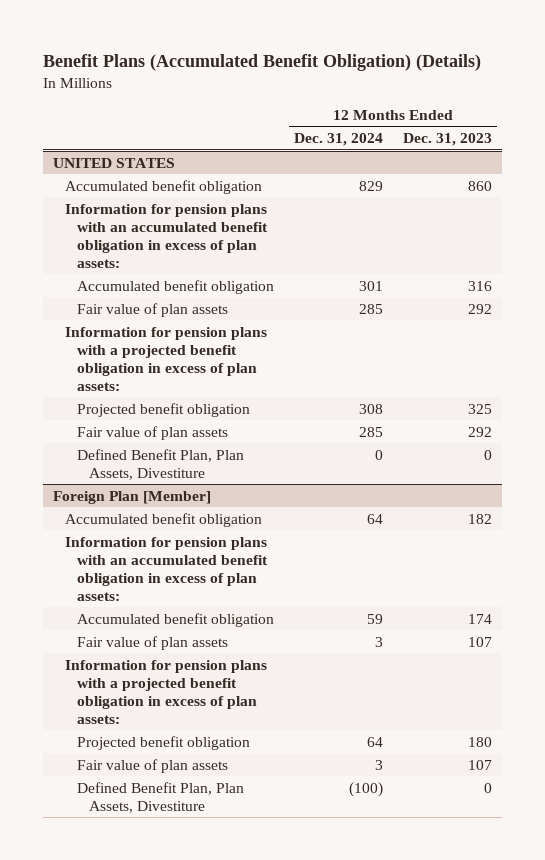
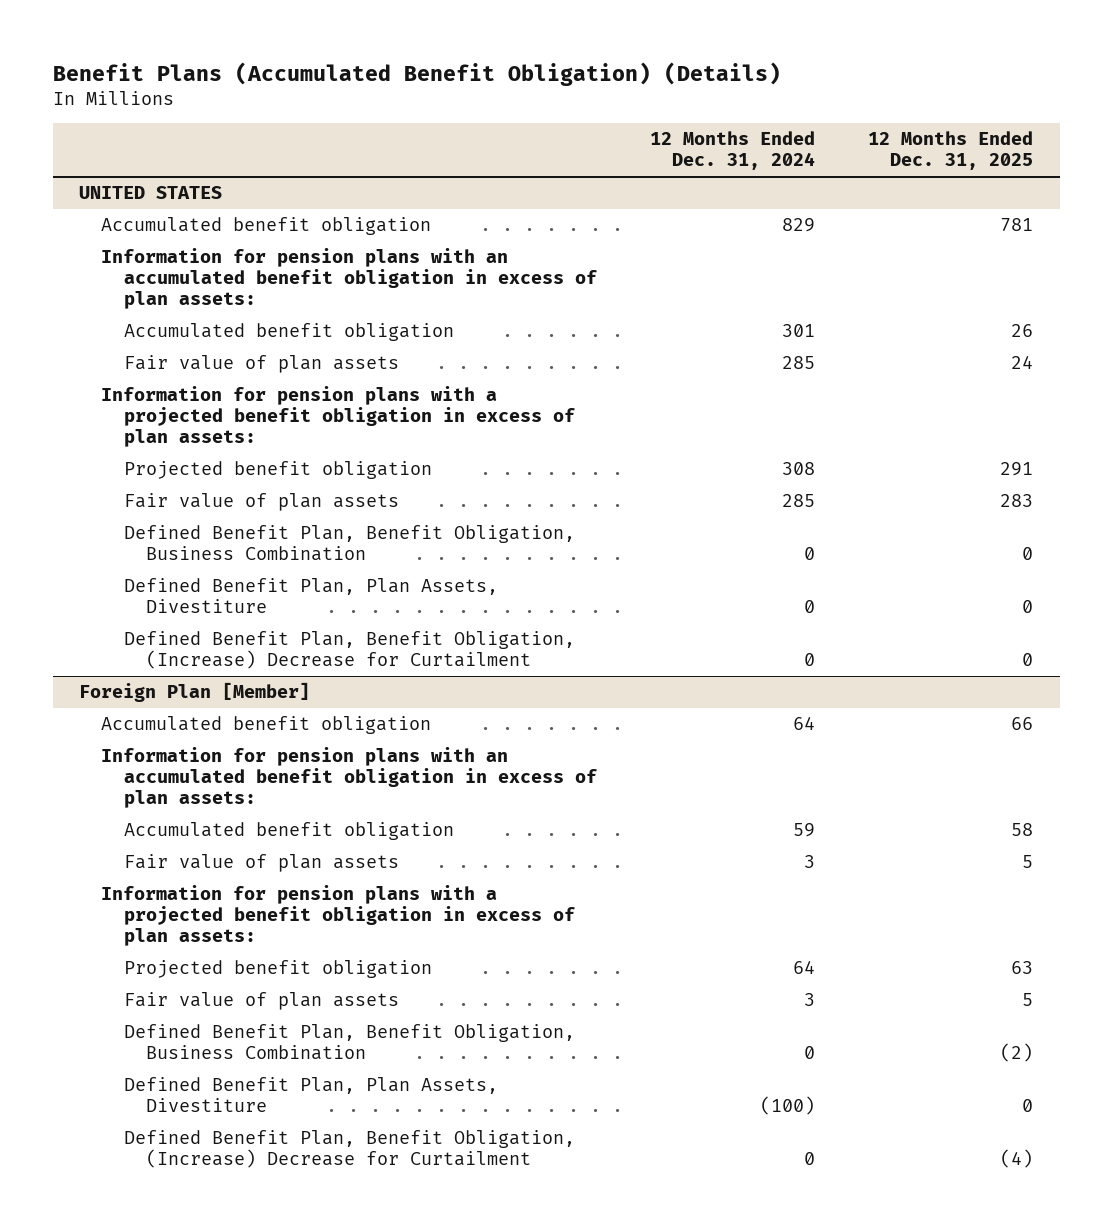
[402,133,492,147] Dec. 31, 2023 -> none
none -> [868,131,1034,171] 12 Months Ended Dec. 31, 2025
none -> [123,525,575,562] Defined Benefit Plan, Benefit Obligation, Business Combination
none -> [123,631,575,670] Defined Benefit Plan, Benefit Obligation, (Increase) Decrease for Curtailment
none -> [123,1024,575,1061] Defined Benefit Plan, Benefit Obligation, Business Combination
none -> [123,1130,575,1169] Defined Benefit Plan, Benefit Obligation, (Increase) Decrease for Curtailment

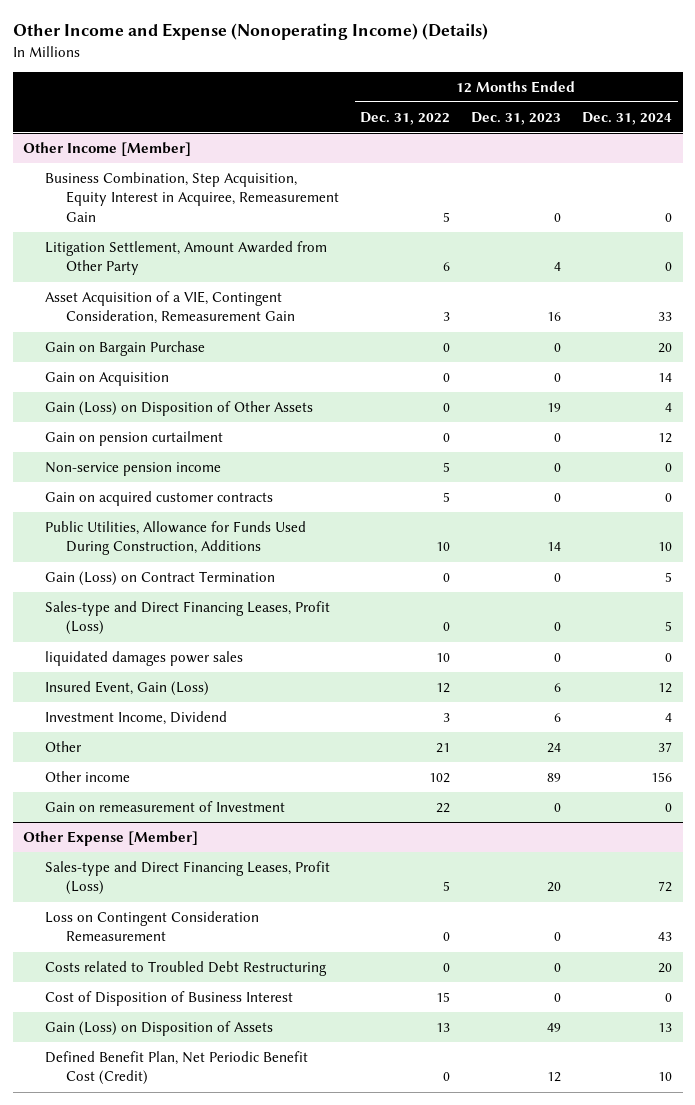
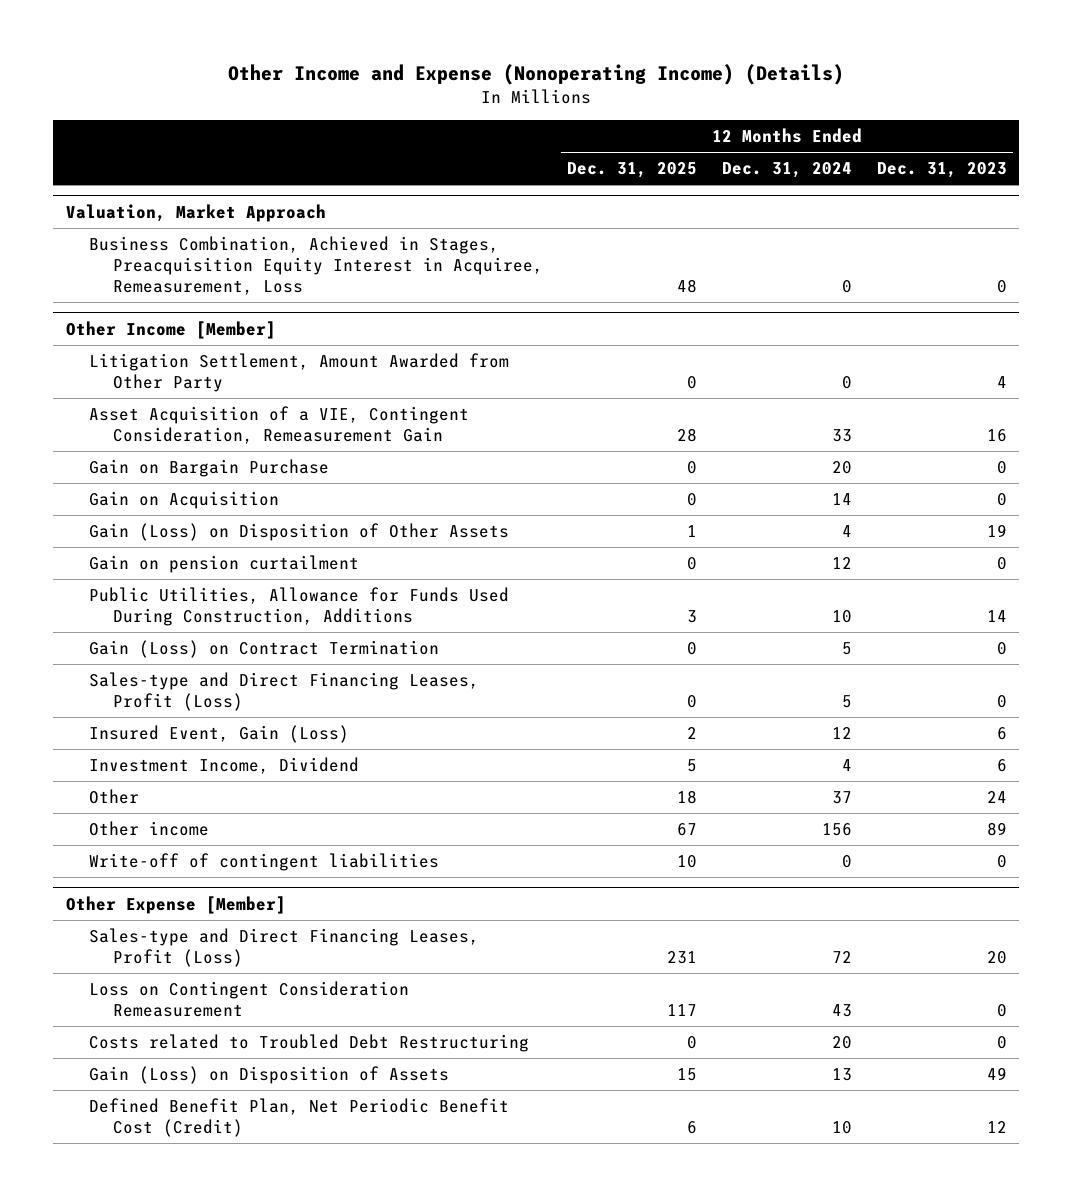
[360,111,451,125] Dec. 31, 2022 -> none
none -> [567,162,698,179] Dec. 31, 2025
none -> [65,203,326,222] Valuation, Market Approach
none -> [89,236,543,296] Business Combination, Achieved in Stages, Preacquisition Equity Interest in Acquiree, Remeasurement, Loss
[44,172,339,222] Business Combination, Step Acquisition, Equity Interest in Acquiree, Remeasurement Gain -> none
[44,462,221,477] Non-service pension income -> none
[44,491,273,507] Gain on acquired customer contracts -> none
[44,651,243,667] liquidated damages power sales -> none
[44,801,285,813] Gain on remeasurement of Investment -> none
none -> [89,853,440,872] Write-off of contingent liabilities
[44,991,293,1007] Cost of Disposition of Business Interest -> none

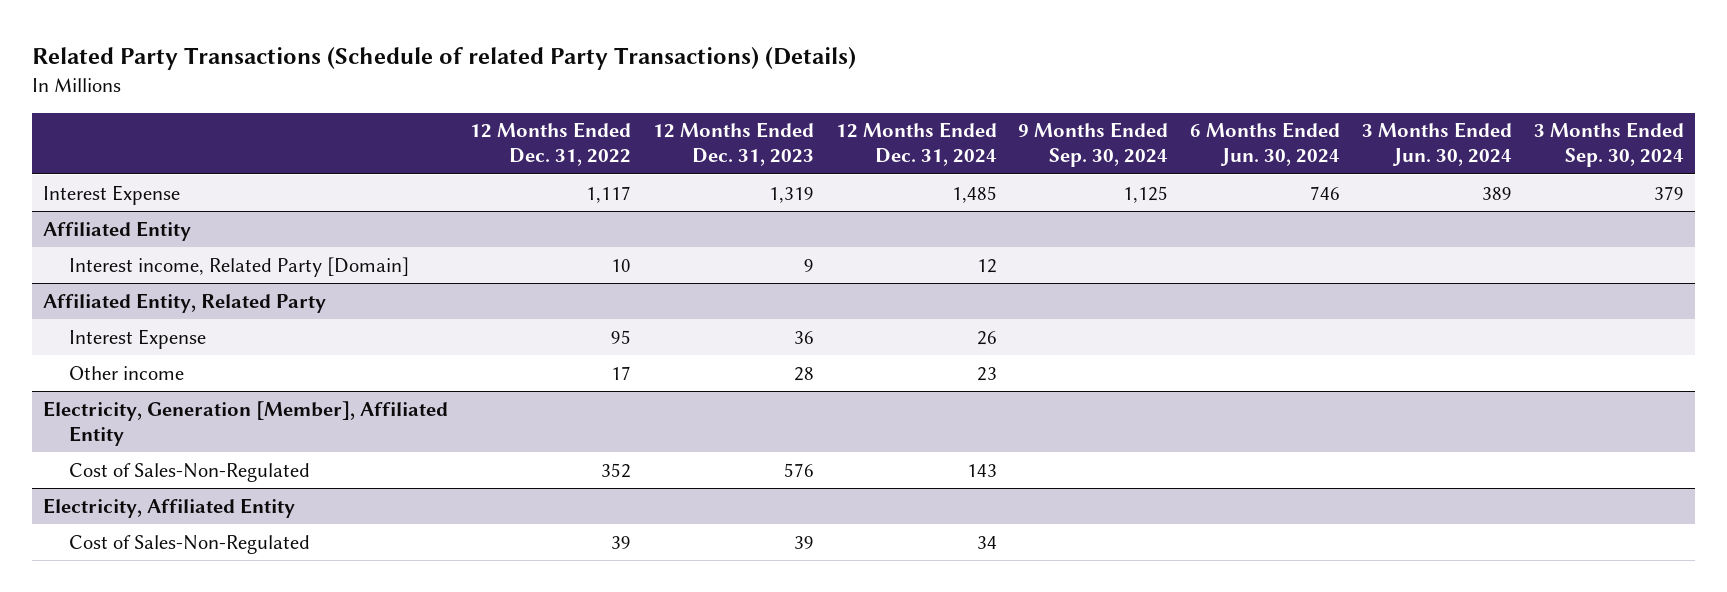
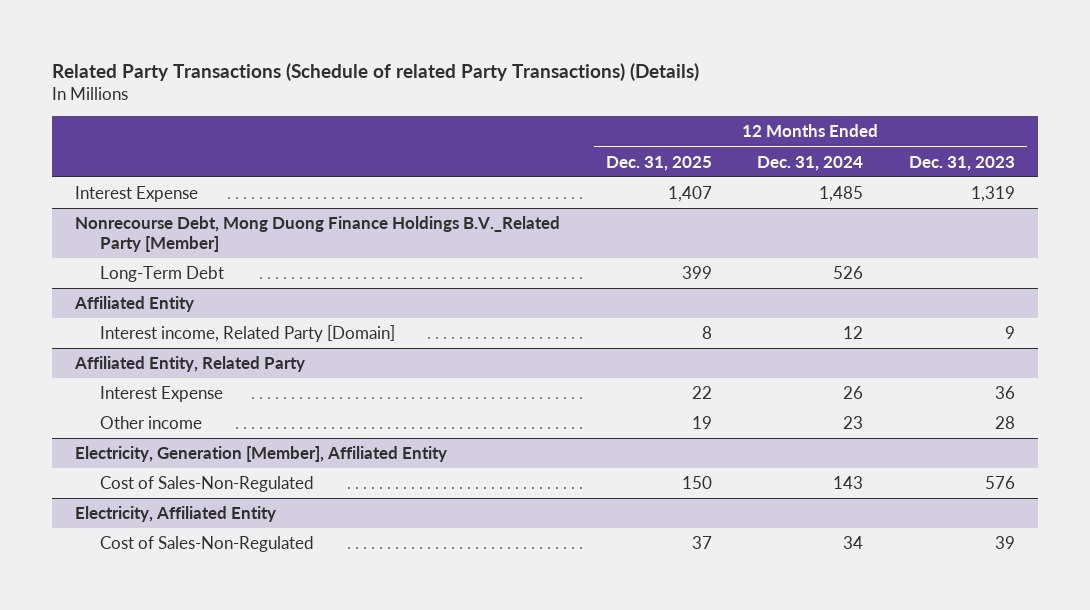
[469,122,631,167] 12 Months Ended Dec. 31, 2022 -> none
[1018,122,1169,168] 9 Months Ended Sep. 30, 2024 -> none
[1190,122,1341,167] 6 Months Ended Jun. 30, 2024 -> none
[1362,122,1513,167] 3 Months Ended Jun. 30, 2024 -> none
[1534,122,1685,168] 3 Months Ended Sep. 30, 2024 -> none
none -> [605,155,712,171] Dec. 31, 2025
none -> [74,216,560,253] Nonrecourse Debt, Mong Duong Finance Holdings B.V._Related Party [Member]
none -> [100,266,225,283] Long-Term Debt

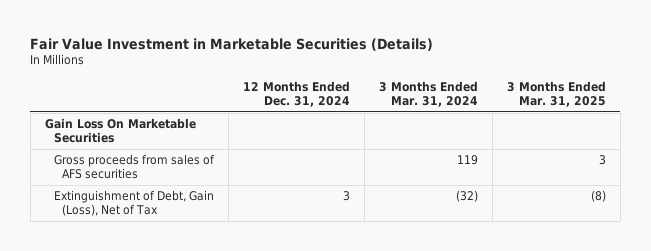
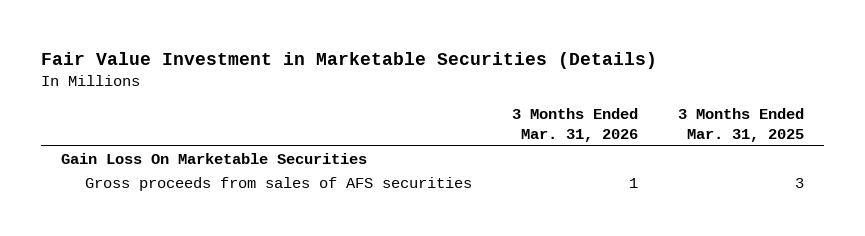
[242,81,350,108] 12 Months Ended Dec. 31, 2024 -> none
[378,81,478,108] 3 Months Ended Mar. 31, 2024 -> none
none -> [511,107,638,142] 3 Months Ended Mar. 31, 2026
[53,190,214,217] Extinguishment of Debt, Gain (Loss), Net of Tax -> none

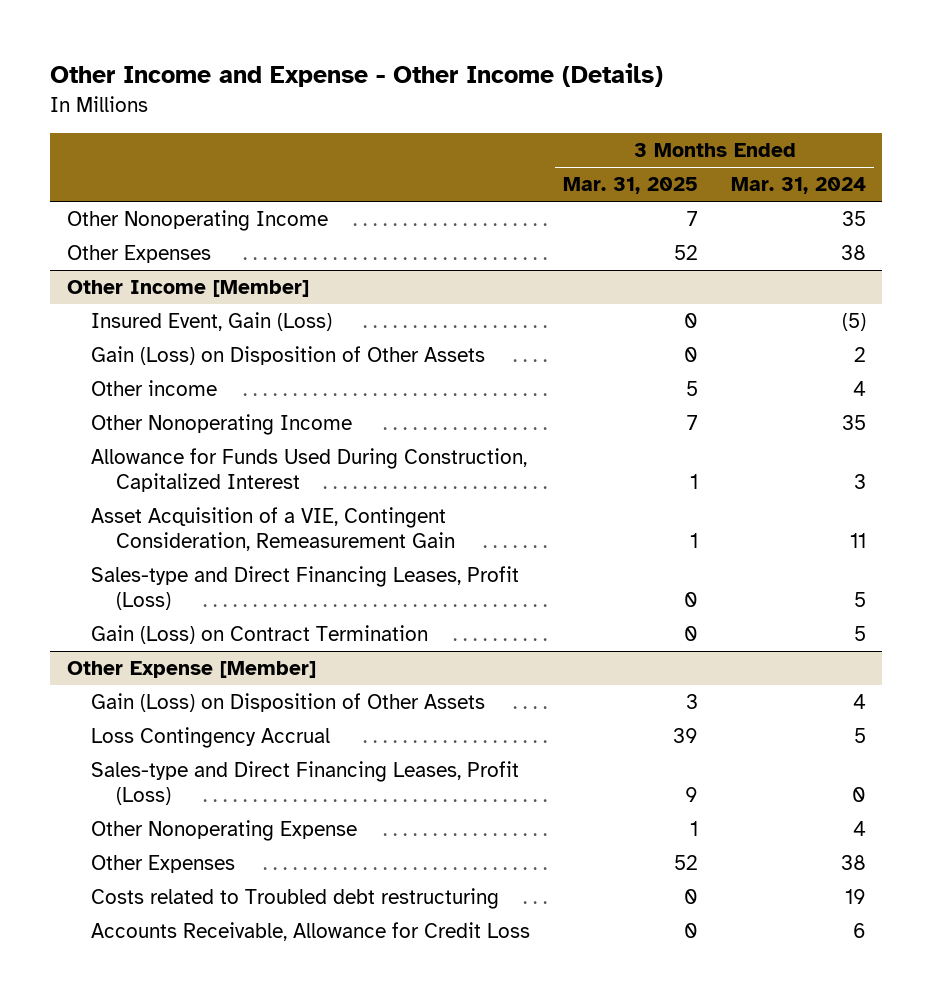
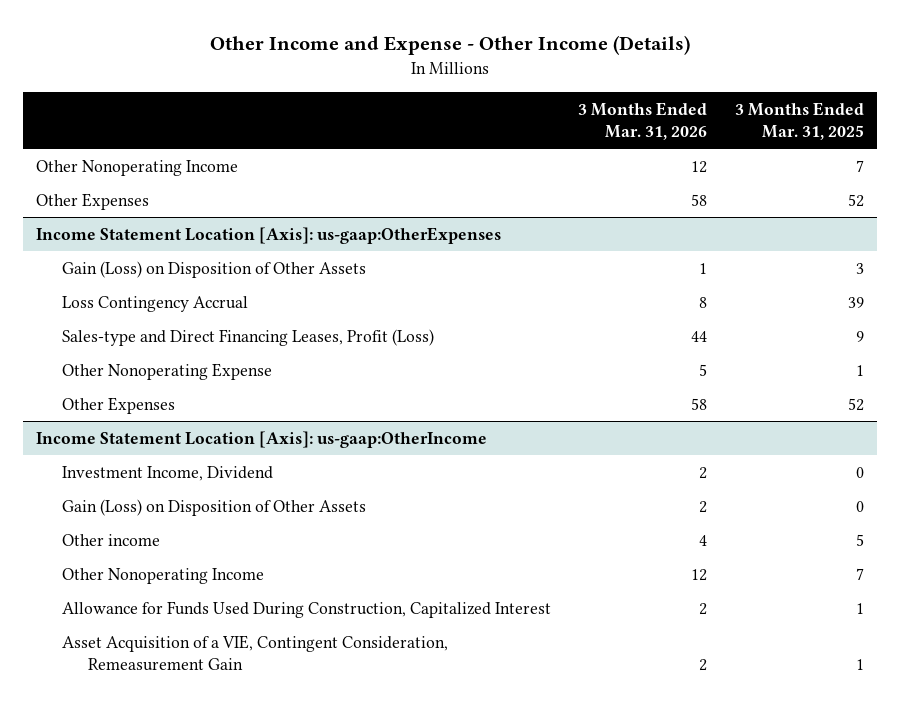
[730,177,866,195] Mar. 31, 2024 -> none
none -> [578,101,708,140] 3 Months Ended Mar. 31, 2026
[66,280,309,298] Other Income [Member] -> none
[91,312,333,332] Insured Event, Gain (Loss) -> none
[91,346,486,366] Gain (Loss) on Disposition of Other Assets -> none
[91,380,218,397] Other income -> none
[91,414,353,436] Other Nonoperating Income -> none
[91,448,528,493] Allowance for Funds Used During Construction, Capitalized Interest -> none
[91,507,456,552] Asset Acquisition of a VIE, Contingent Consideration, Remeasurement Gain -> none
[91,566,520,611] Sales-type and Direct Financing Leases, Profit (Loss) -> none
[91,625,429,645] Gain (Loss) on Contract Termination -> none
[66,661,316,679] Other Expense [Member] -> none
none -> [36,226,502,244] Income Statement Location [Axis]: us-gaap:OtherExpenses
[91,888,500,910] Costs related to Troubled debt restructuring -> none
[91,922,531,942] Accounts Receivable, Allowance for Credit Loss -> none
none -> [36,430,488,448] Income Statement Location [Axis]: us-gaap:OtherIncome
none -> [62,465,274,481] Investment Income, Dividend
none -> [62,498,367,516] Gain (Loss) on Disposition of Other Assets
none -> [62,533,161,546] Other income
none -> [62,567,265,584] Other Nonoperating Income
none -> [62,600,552,618] Allowance for Funds Used During Construction, Capitalized Interest
none -> [62,634,449,671] Asset Acquisition of a VIE, Contingent Consideration, Remeasurement Gain

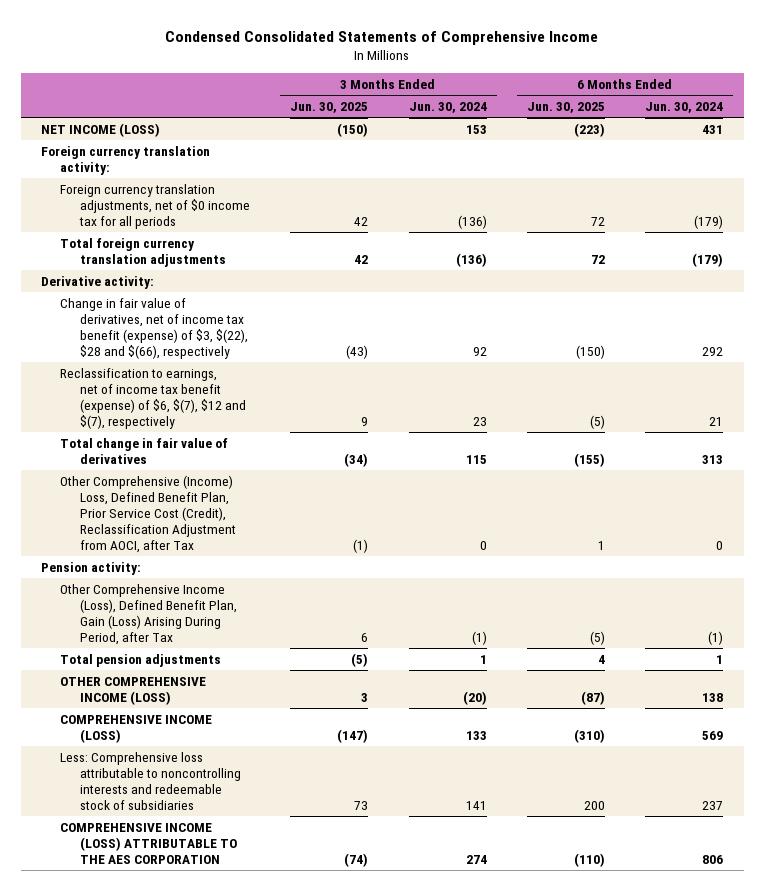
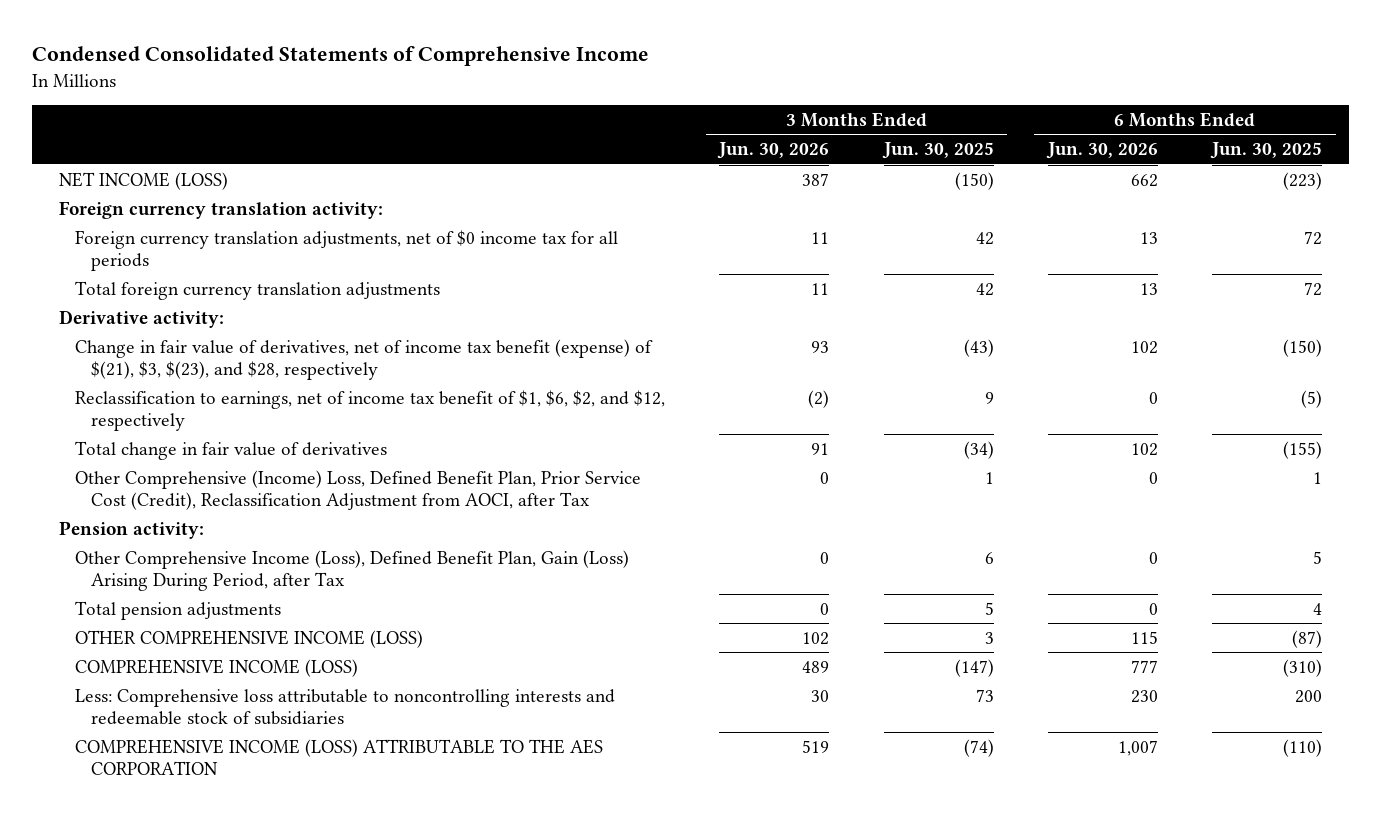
[408,102,487,114] Jun. 30, 2024 -> none
[645,102,724,114] Jun. 30, 2024 -> none
none -> [717,142,830,160] Jun. 30, 2026
none -> [1045,142,1158,160] Jun. 30, 2026
[60,297,248,359] Change in fair value of derivatives, net of income tax benefit (expense) of $3, $(22), $28 and $(66), respectively -> [75,338,654,380] Change in fair value of derivatives, net of income tax benefit (expense) of $(21), $3, $(23), and $28, respectively
[60,367,246,429] Reclassification to earnings, net of income tax benefit (expense) of $6, $(7), $12 and $(7), respectively -> [75,389,666,431] Reclassification to earnings, net of income tax benefit of $1, $6, $2, and $12, respectively
[353,538,369,553] (1) -> [984,471,994,484] 1
[589,630,605,645] (5) -> [1313,550,1323,564] 5
[351,652,369,667] (5) -> [984,601,994,615] 5

